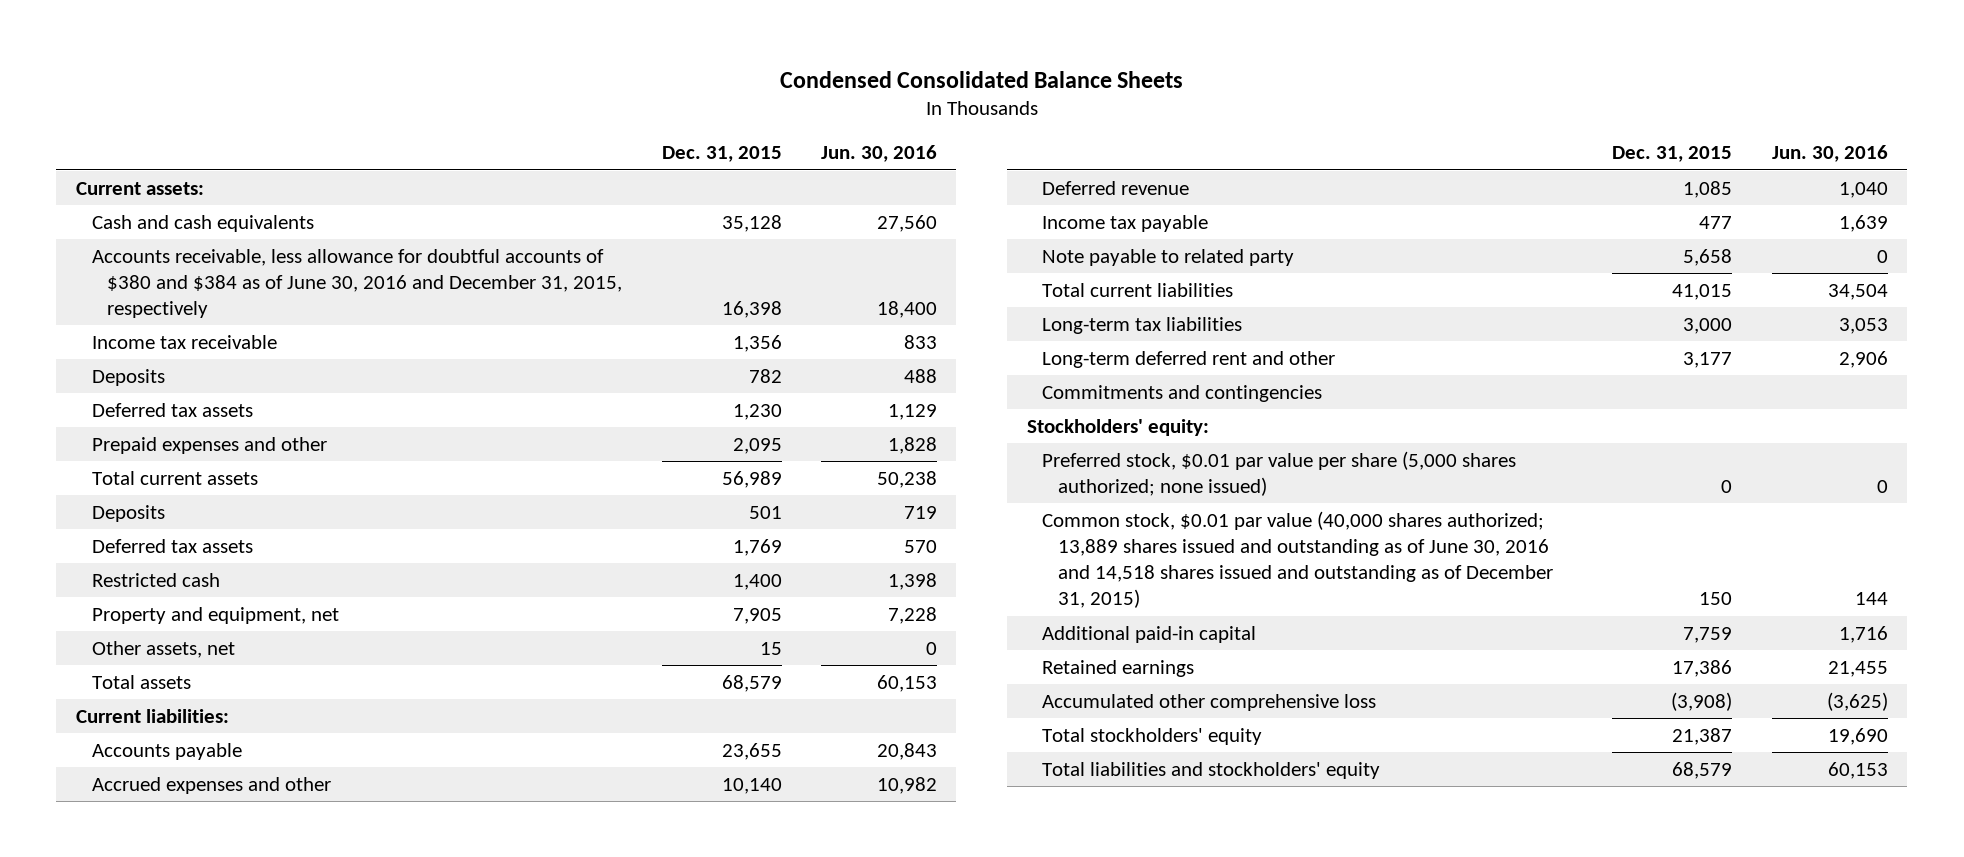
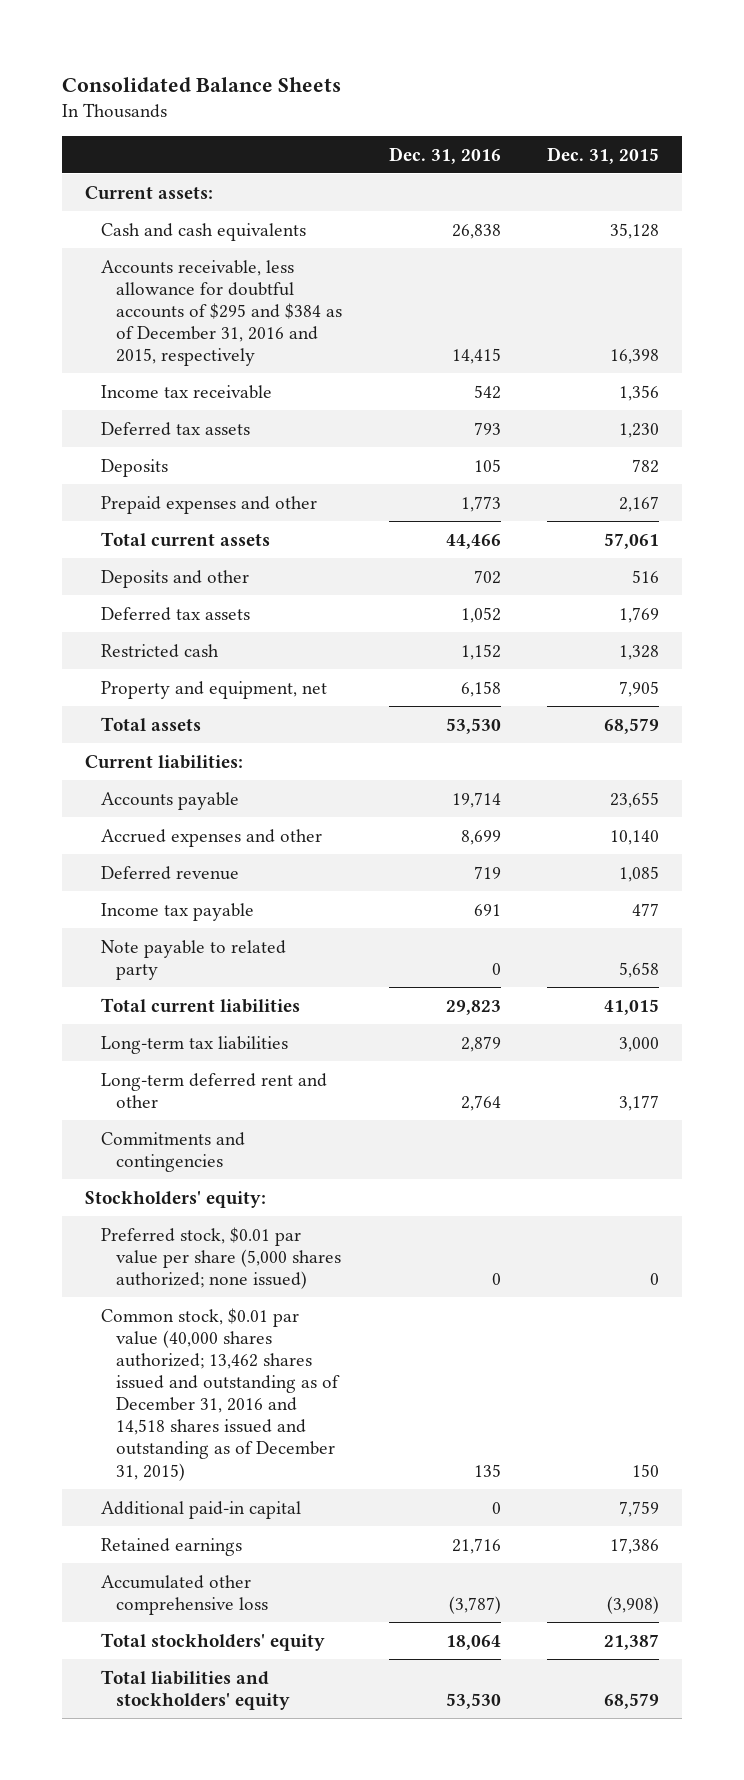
[779,70,1183,88] Condensed Consolidated Balance Sheets -> [62,76,342,92] Consolidated Balance Sheets
[820,145,937,163] Jun. 30, 2016 -> none
none -> [388,146,501,164] Dec. 31, 2016
[91,248,623,318] Accounts receivable, less allowance for doubtful accounts of $380 and $384 as of June 30, 2016 and December 31, 2015, respectively -> [100,259,343,367] Accounts receivable, less allowance for doubtful accounts of $295 and $384 as of December 31, 2016 and 2015, respectively
[91,368,165,386] Deposits -> [100,458,168,477] Deposits
[732,437,782,454] 2,095 -> [618,495,659,512] 2,167
[721,470,782,488] 56,989 -> [603,532,659,549] 57,061
[91,504,165,522] Deposits -> [100,569,249,588] Deposits and other
[748,505,782,519] 501 -> [631,569,659,583] 516
[732,573,782,590] 1,400 -> [618,644,659,660] 1,328
[91,640,235,658] Other assets, net -> none
[1042,510,1554,609] Common stock, $0.01 par value (40,000 shares authorized; 13,889 shares issued and outstanding as of June 30, 2016 and 14,518 shares issued and outstanding as of December 31, 2015) -> [100,1307,341,1481] Common stock, $0.01 par value (40,000 shares authorized; 13,462 shares issued and outstanding as of December 31, 2016 and 14,518 shares issued and outstanding as of December 31, 2015)

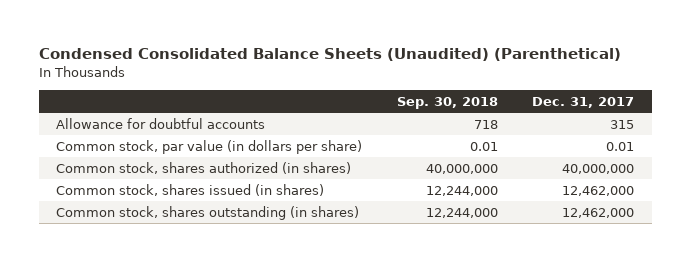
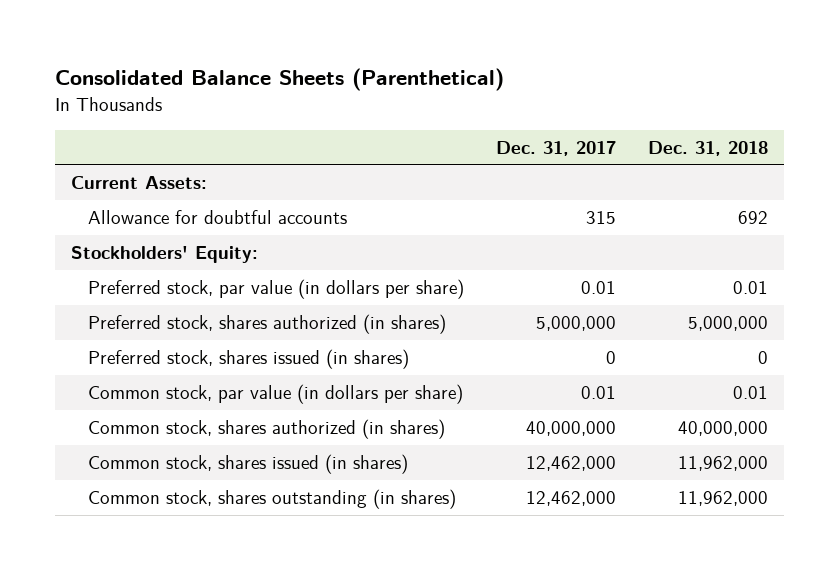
[38,48,621,62] Condensed Consolidated Balance Sheets (Unaudited) (Parenthetical) -> [55,67,505,91] Consolidated Balance Sheets (Parenthetical)
[396,96,498,109] Sep. 30, 2018 -> none
none -> [647,140,768,156] Dec. 31, 2018
none -> [71,175,208,189] Current Assets:
none -> [71,245,259,263] Stockholders' Equity:
none -> [88,278,465,299] Preferred stock, par value (in dollars per share)
none -> [88,313,447,334] Preferred stock, shares authorized (in shares)
none -> [88,348,410,369] Preferred stock, shares issued (in shares)

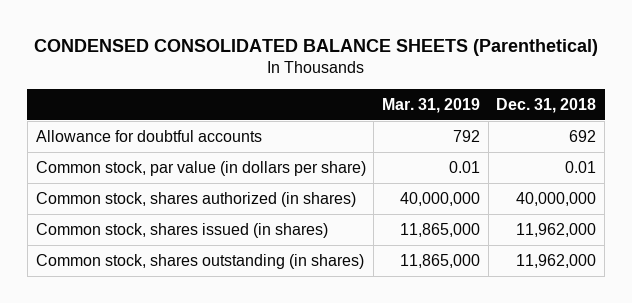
[55,67,505,91] Consolidated Balance Sheets (Parenthetical) -> [34,39,599,57] CONDENSED CONSOLIDATED BALANCE SHEETS (Parenthetical)
[496,140,617,156] Dec. 31, 2017 -> none
none -> [382,97,481,113] Mar. 31, 2019
[71,175,208,189] Current Assets: -> none
[71,245,259,263] Stockholders' Equity: -> none
[88,278,465,299] Preferred stock, par value (in dollars per share) -> none
[88,313,447,334] Preferred stock, shares authorized (in shares) -> none
[88,348,410,369] Preferred stock, shares issued (in shares) -> none

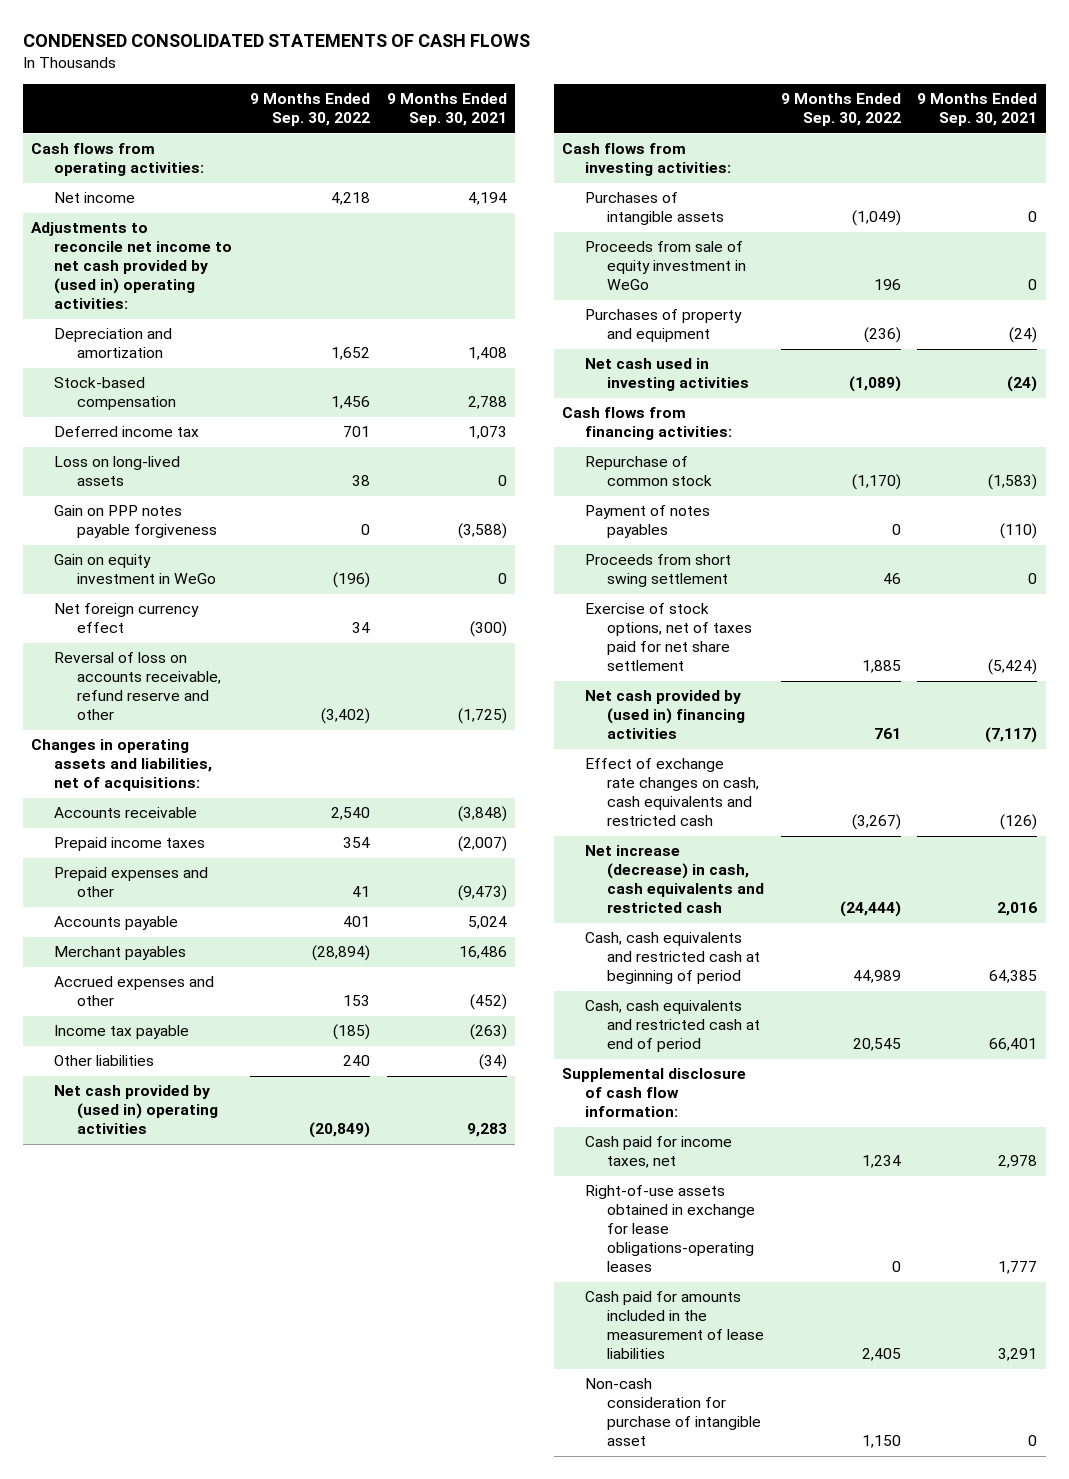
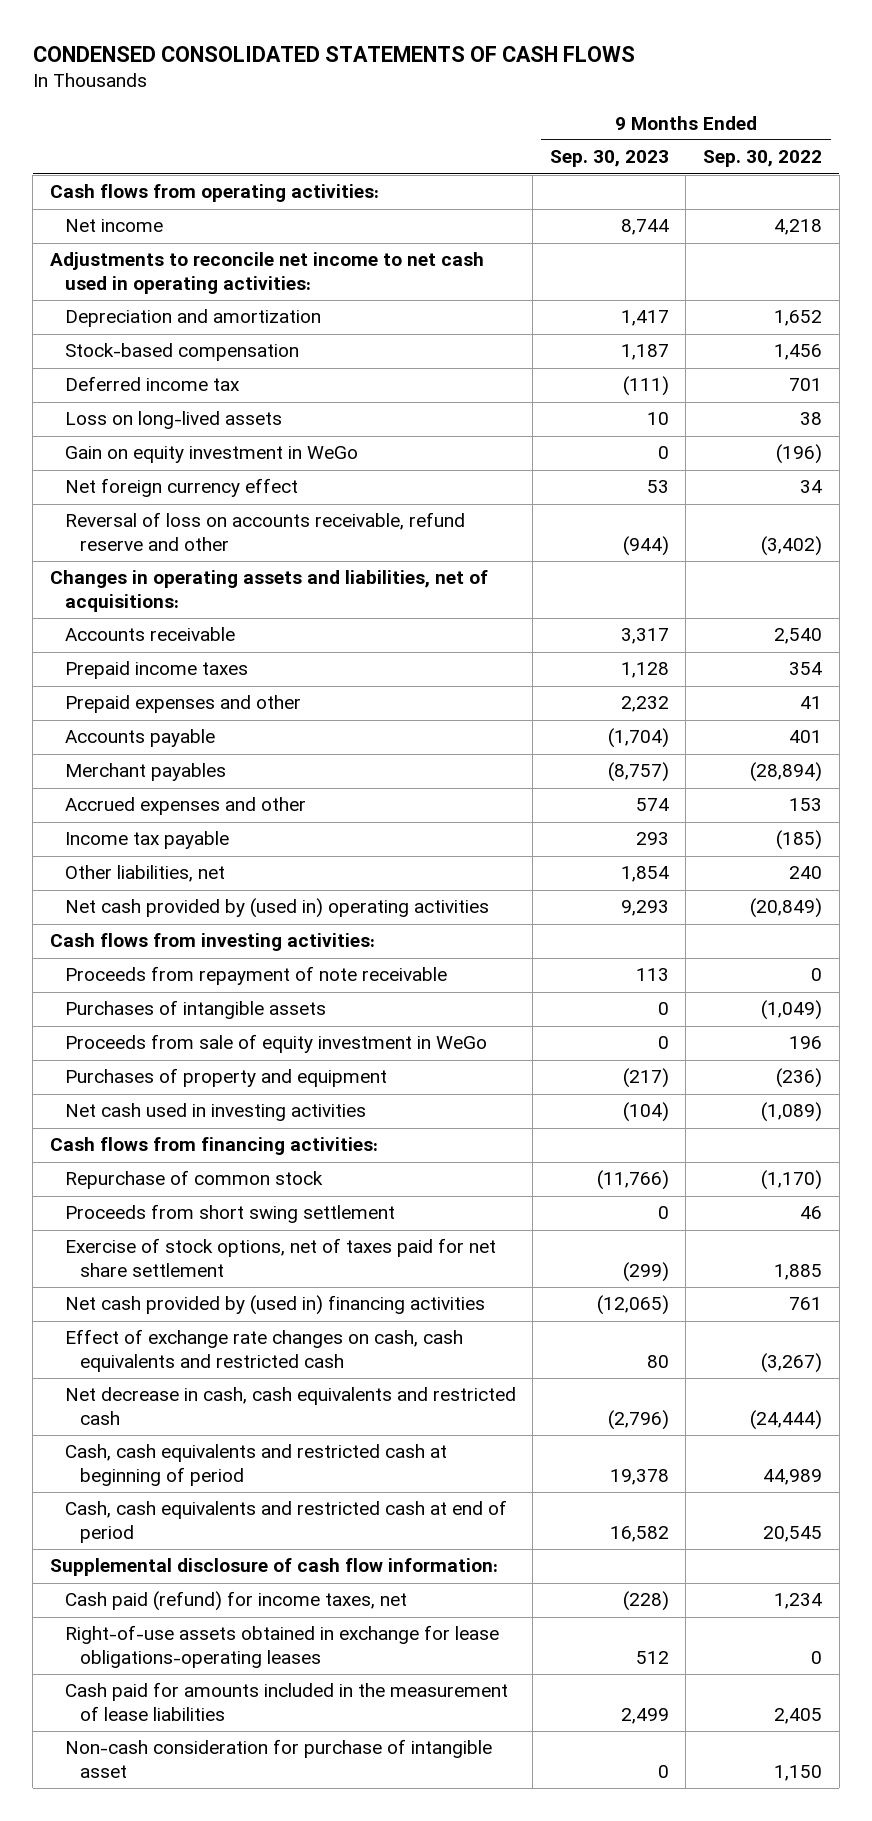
[386,93,507,127] 9 Months Ended Sep. 30, 2021 -> none
none -> [549,150,669,168] Sep. 30, 2023
[31,222,232,310] Adjustments to reconcile net income to net cash provided by (used in) operating activities: -> [49,252,484,294] Adjustments to reconcile net income to net cash used in operating activities:
[53,505,217,539] Gain on PPP notes payable forgiveness -> none
[53,1055,154,1067] Other liabilities -> [64,865,225,883] Other liabilities, net
none -> [64,966,447,986] Proceeds from repayment of note receivable
[584,505,710,539] Payment of notes payables -> none
[584,845,765,914] Net increase (decrease) in cash, cash equivalents and restricted cash -> [64,1387,516,1425] Net decrease in cash, cash equivalents and restricted cash
[584,1136,732,1169] Cash paid for income taxes, net -> [64,1591,407,1612] Cash paid (refund) for income taxes, net

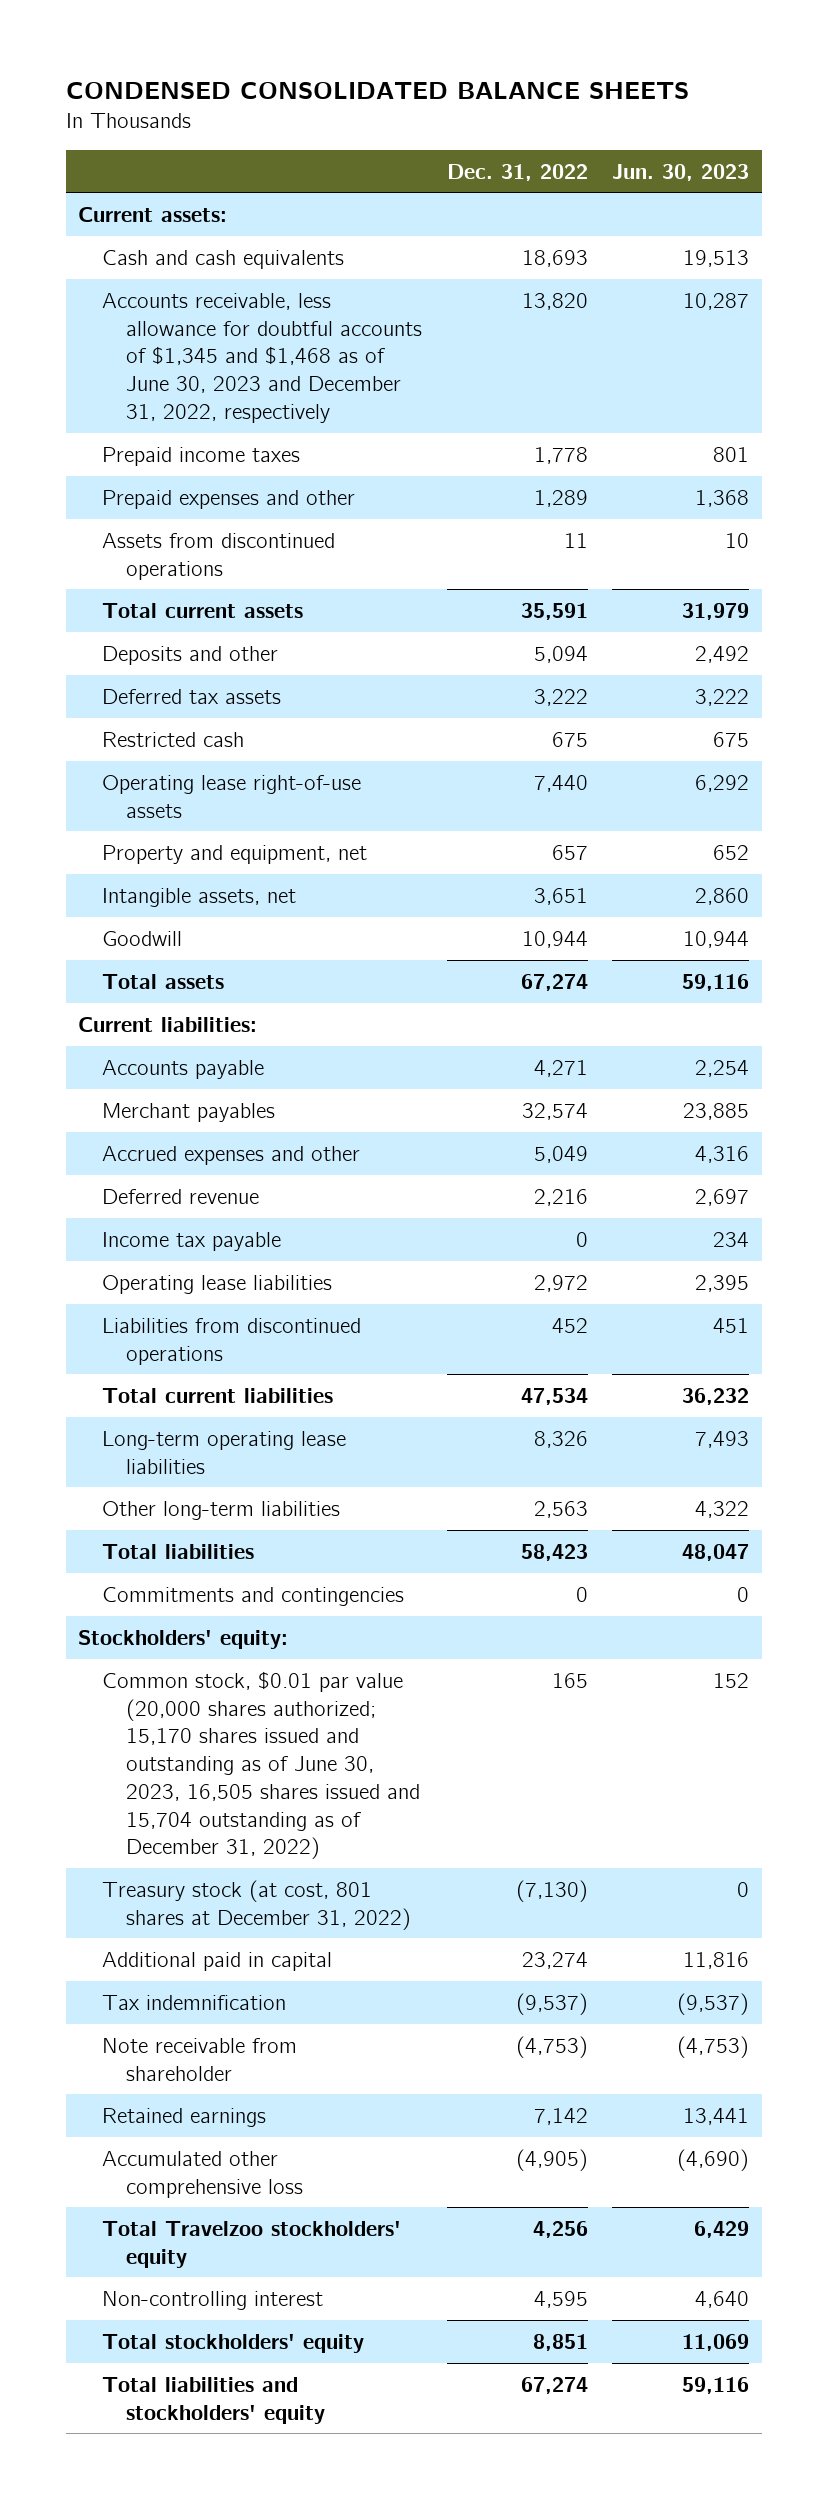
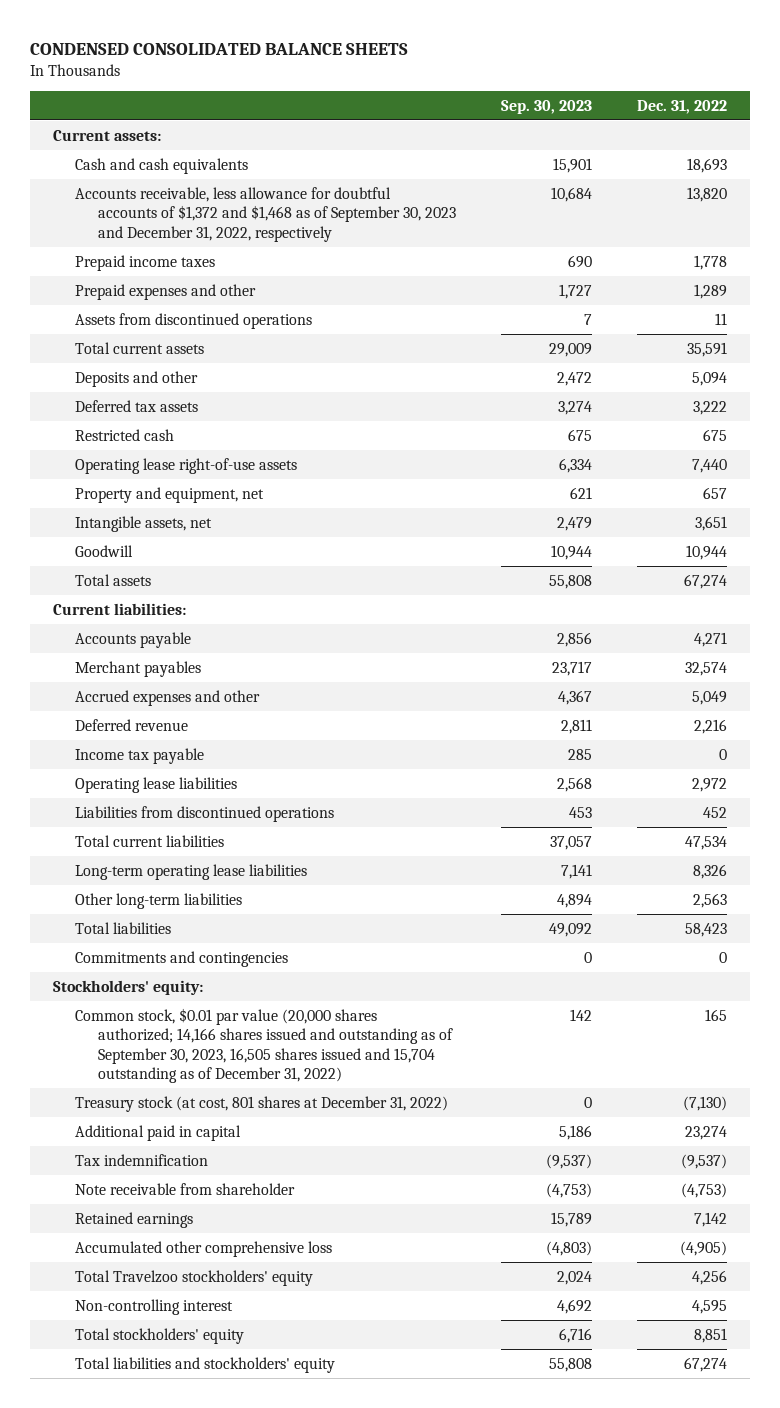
[612,163,750,181] Jun. 30, 2023 -> none
none -> [501,99,593,114] Sep. 30, 2023
[101,292,422,423] Accounts receivable, less allowance for doubtful accounts of $1,345 and $1,468 as of June 30, 2023 and December 31, 2022, respectively -> [75,186,456,242] Accounts receivable, less allowance for doubtful accounts of $1,372 and $1,468 as of September 30, 2023 and December 31, 2022, respectively
[101,1670,420,1860] Common stock, $0.01 par value (20,000 shares authorized; 15,170 shares issued and outstanding as of June 30, 2023, 16,505 shares issued and 15,704 outstanding as of December 31, 2022) -> [75,1007,453,1084] Common stock, $0.01 par value (20,000 shares authorized; 14,166 shares issued and outstanding as of September 30, 2023, 16,505 shares issued and 15,704 outstanding as of December 31, 2022)

